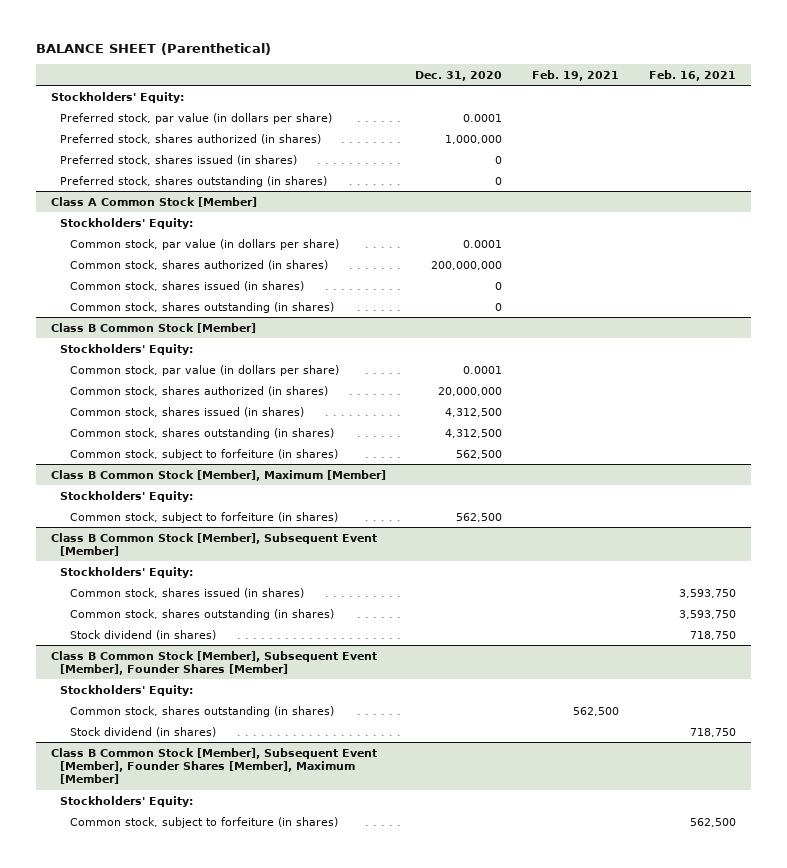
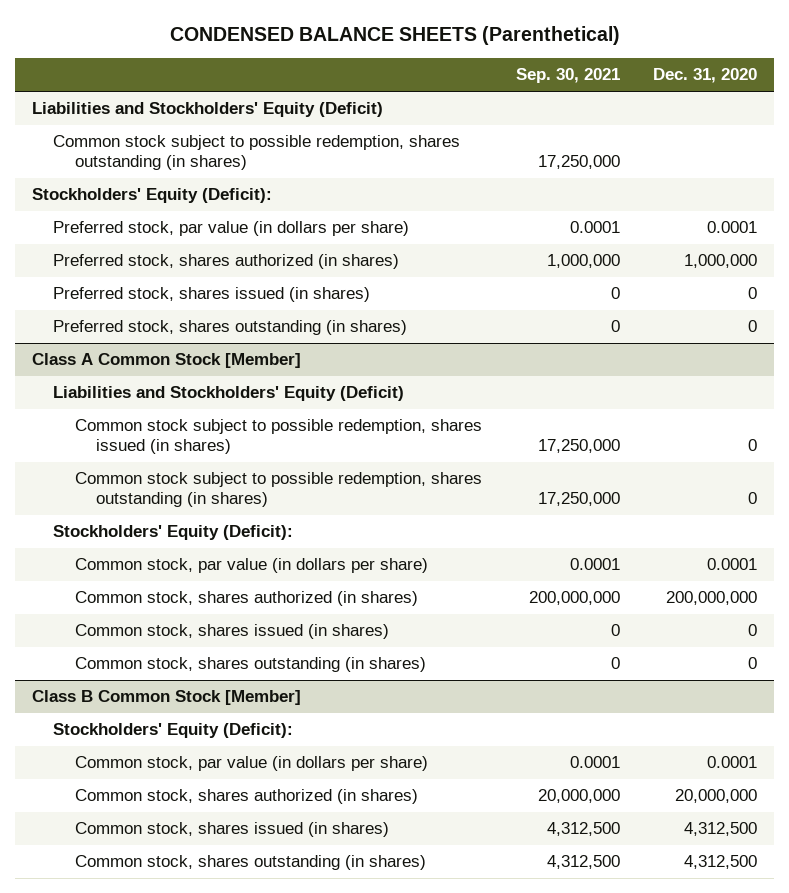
[35,42,271,55] BALANCE SHEET (Parenthetical) -> [169,26,620,46] CONDENSED BALANCE SHEETS (Parenthetical)
[532,69,620,81] Feb. 19, 2021 -> none
[648,69,736,81] Feb. 16, 2021 -> none
none -> [515,68,620,84] Sep. 30, 2021
none -> [31,102,383,118] Liabilities and Stockholders' Equity (Deficit)
none -> [53,135,461,171] Common stock subject to possible redemption, shares outstanding (in shares)
[50,91,184,103] Stockholders' Equity: -> [31,188,272,204] Stockholders' Equity (Deficit):
none -> [53,386,405,402] Liabilities and Stockholders' Equity (Deficit)
none -> [74,419,482,455] Common stock subject to possible redemption, shares issued (in shares)
none -> [74,472,482,508] Common stock subject to possible redemption, shares outstanding (in shares)
[60,217,194,229] Stockholders' Equity: -> [53,525,294,541] Stockholders' Equity (Deficit):
[60,343,194,355] Stockholders' Equity: -> [53,723,294,739] Stockholders' Equity (Deficit):
[70,448,339,460] Common stock, subject to forfeiture (in shares) -> none
[50,469,386,481] Class B Common Stock [Member], Maximum [Member] -> none
[60,490,194,502] Stockholders' Equity: -> none
[70,511,339,523] Common stock, subject to forfeiture (in shares) -> none
[50,532,377,556] Class B Common Stock [Member], Subsequent Event [Member] -> none
[60,566,194,578] Stockholders' Equity: -> none
[70,587,305,598] Common stock, shares issued (in shares) -> none
[70,608,335,620] Common stock, shares outstanding (in shares) -> none
[70,629,217,640] Stock dividend (in shares) -> none
[50,650,377,675] Class B Common Stock [Member], Subsequent Event [Member], Founder Shares [Member] -> none
[60,684,194,696] Stockholders' Equity: -> none
[70,705,335,717] Common stock, shares outstanding (in shares) -> none
[70,726,217,737] Stock dividend (in shares) -> none
[50,747,377,784] Class B Common Stock [Member], Subsequent Event [Member], Founder Shares [Member], Maximum [Member] -> none
[60,795,194,807] Stockholders' Equity: -> none
[70,816,339,828] Common stock, subject to forfeiture (in shares) -> none

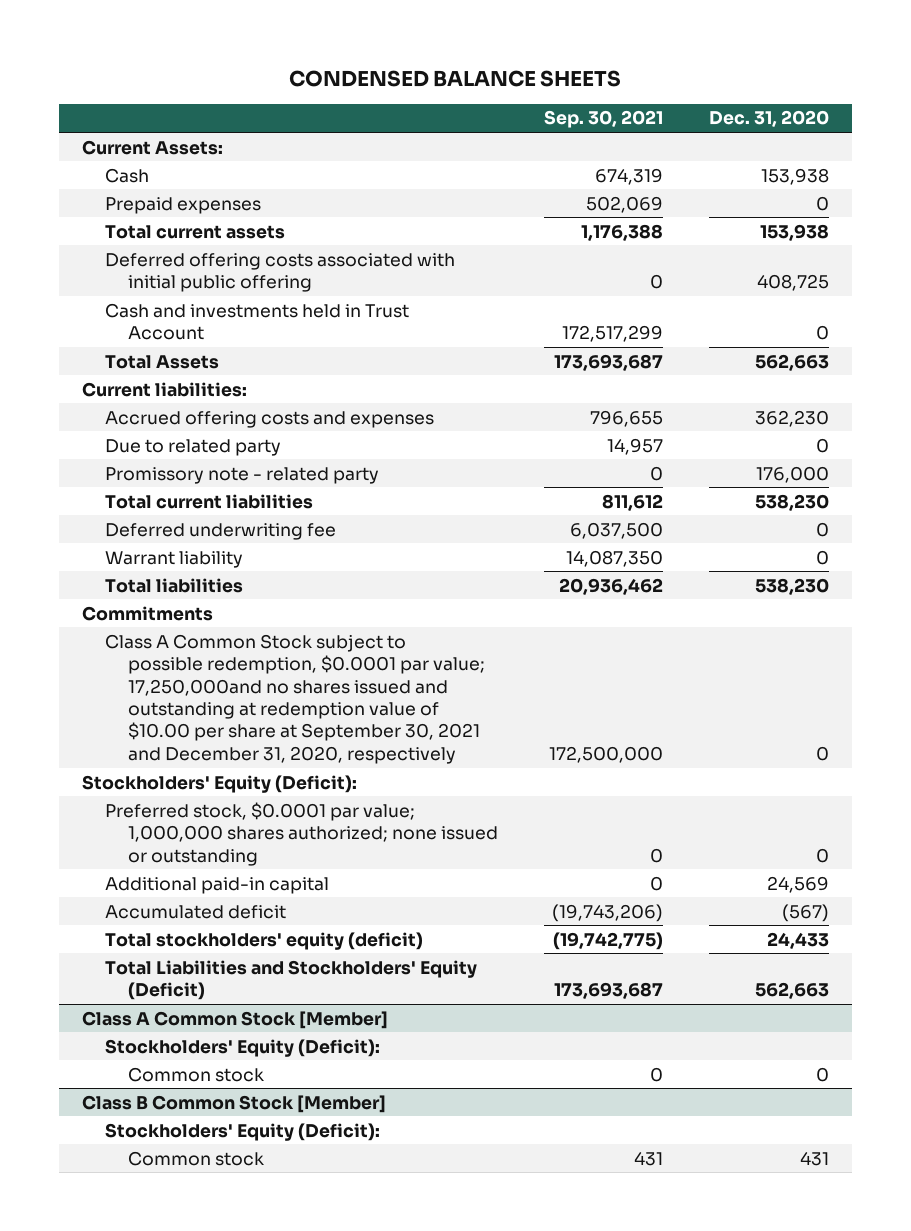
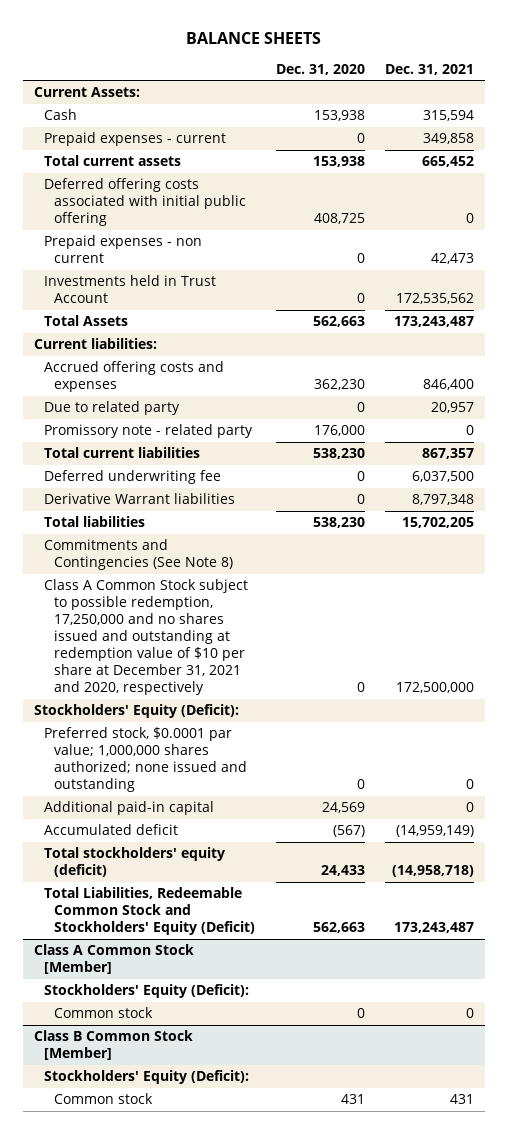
[289,70,622,88] CONDENSED BALANCE SHEETS -> [186,32,322,45] BALANCE SHEETS
[544,110,664,129] Sep. 30, 2021 -> none
none -> [385,63,475,75] Dec. 31, 2021
[104,196,261,214] Prepaid expenses -> [43,132,226,147] Prepaid expenses - current
none -> [43,235,202,264] Prepaid expenses - non current
[104,302,409,341] Cash and investments held in Trust Account -> [43,275,216,304] Investments held in Trust Account
[104,550,243,568] Warrant liability -> [43,493,235,505] Derivative Warrant liabilities
[81,605,213,621] Commitments -> none
none -> [43,539,233,571] Commitments and Contingencies (See Note 8)
[104,633,486,764] Class A Common Stock subject to possible redemption, $0.0001 par value; 17,250,000and no shares issued and outstanding at redemption value of $10.00 per share at September 30, 2021 and December 31, 2020, respectively -> [43,579,248,696] Class A Common Stock subject to possible redemption, 17,250,000 and no shares issued and outstanding at redemption value of $10 per share at December 31, 2021 and 2020, respectively
[104,801,499,866] Preferred stock, $0.0001 par value; 1,000,000 shares authorized; none issued or outstanding -> [43,727,247,793] Preferred stock, $0.0001 par value; 1,000,000 shares authorized; none issued and outstanding
[104,959,477,1001] Total Liabilities and Stockholders' Equity (Deficit) -> [43,887,255,936] Total Liabilities, Redeemable Common Stock and Stockholders' Equity (Deficit)

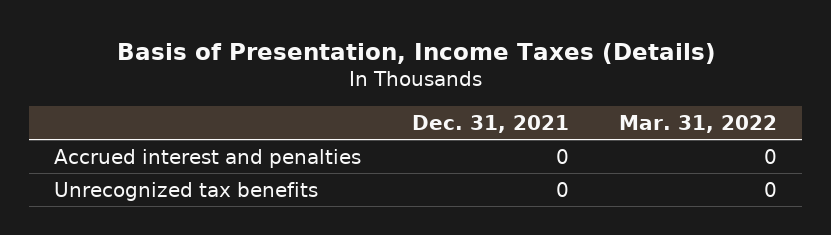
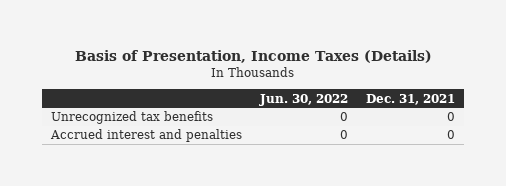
[618,114,777,133] Mar. 31, 2022 -> none
none -> [259,93,349,106] Jun. 30, 2022
[54,148,362,168] Accrued interest and penalties -> [49,129,242,143] Accrued interest and penalties

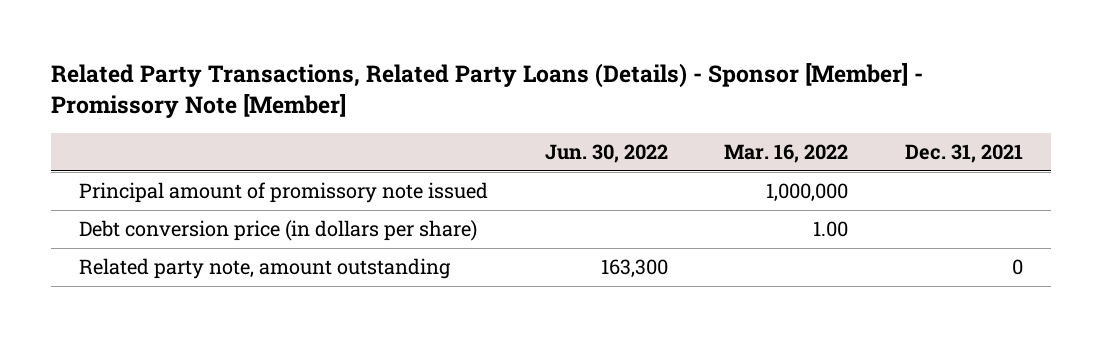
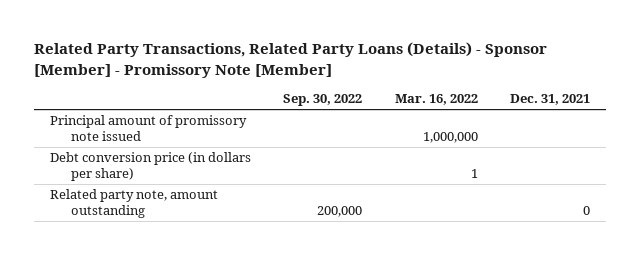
[544,144,668,164] Jun. 30, 2022 -> none
none -> [283,94,363,107] Sep. 30, 2022
[813,221,849,238] 1.00 -> [470,169,478,179] 1

